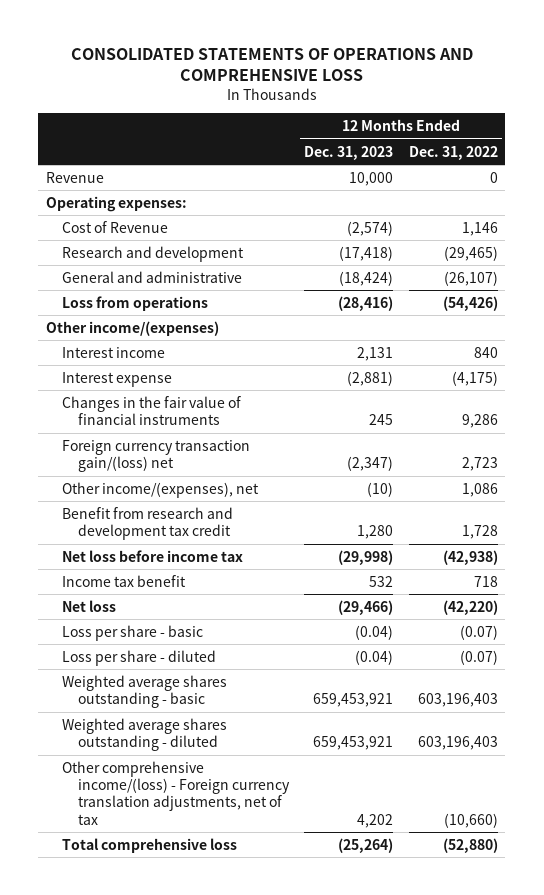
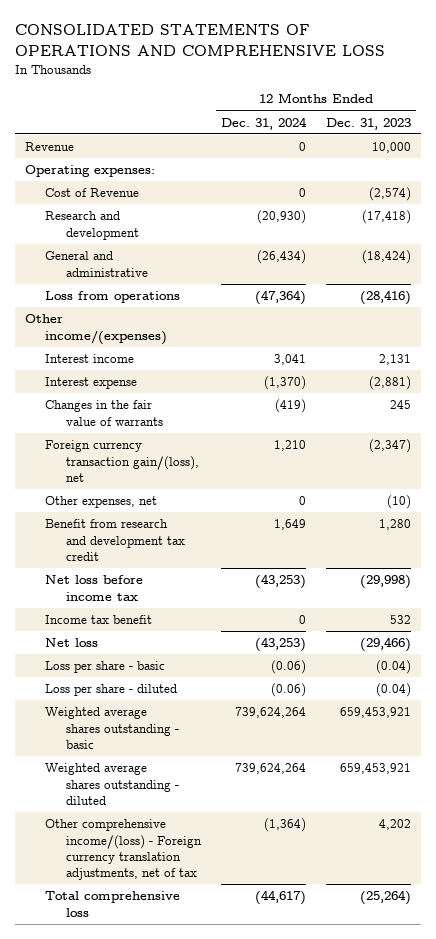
[408,145,498,160] Dec. 31, 2022 -> none
none -> [221,116,308,130] Dec. 31, 2024
[61,395,241,426] Changes in the fair value of financial instruments -> [45,400,164,426] Changes in the fair value of warrants
[61,439,250,473] Foreign currency transaction gain/(loss) net -> [45,440,200,482] Foreign currency transaction gain/(loss), net
[61,481,259,498] Other income/(expenses), net -> [45,496,158,509] Other expenses, net

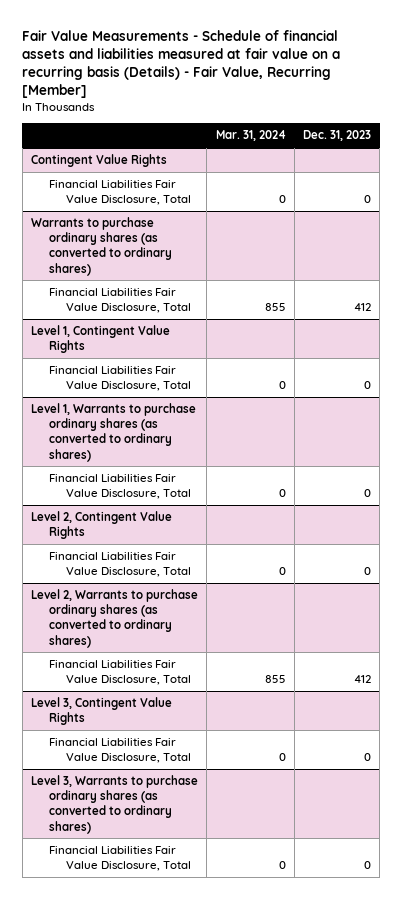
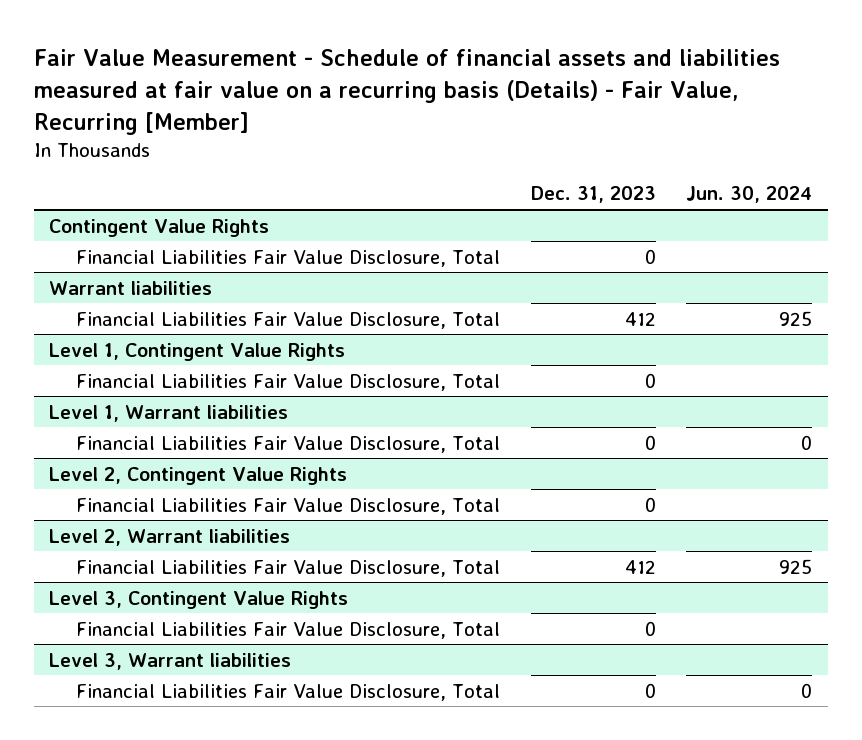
[22,29,341,99] Fair Value Measurements - Schedule of financial assets and liabilities measured at fair value on a recurring basis (Details) - Fair Value, Recurring [Member] -> [33,48,780,135] Fair Value Measurement - Schedule of financial assets and liabilities measured at fair value on a recurring basis (Details) - Fair Value, Recurring [Member]
[215,130,286,142] Mar. 31, 2024 -> none
none -> [686,186,813,204] Jun. 30, 2024
[31,217,172,276] Warrants to purchase ordinary shares (as converted to ordinary shares) -> [49,280,213,295] Warrant liabilities
[31,403,197,462] Level 1, Warrants to purchase ordinary shares (as converted to ordinary shares) -> none
none -> [49,404,289,422] Level 1, Warrant liabilities
[31,589,199,648] Level 2, Warrants to purchase ordinary shares (as converted to ordinary shares) -> none
none -> [49,528,291,546] Level 2, Warrant liabilities
[31,775,199,834] Level 3, Warrants to purchase ordinary shares (as converted to ordinary shares) -> none
none -> [49,652,292,670] Level 3, Warrant liabilities

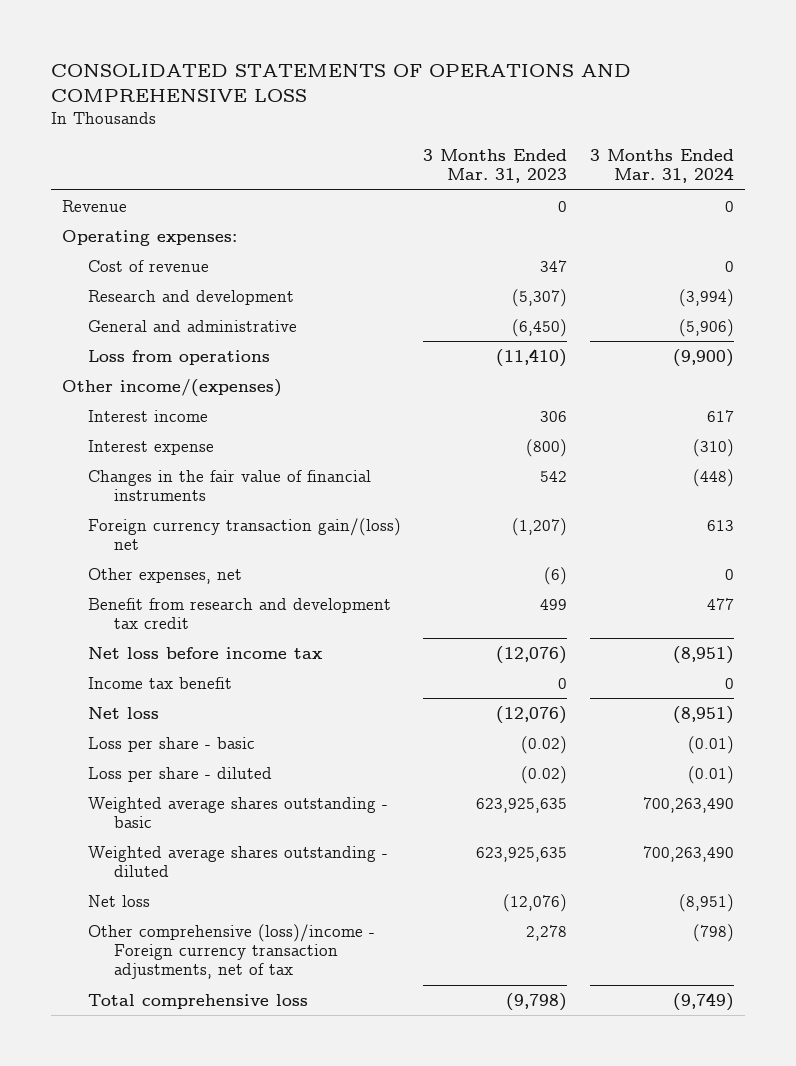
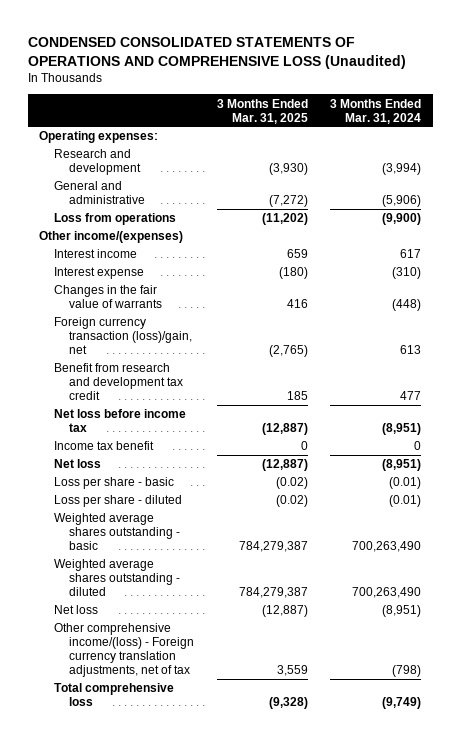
[51,63,632,103] CONSOLIDATED STATEMENTS OF OPERATIONS AND COMPREHENSIVE LOSS -> [28,36,407,69] CONDENSED CONSOLIDATED STATEMENTS OF OPERATIONS AND COMPREHENSIVE LOSS (Unaudited)
[423,149,568,184] 3 Months Ended Mar. 31, 2023 -> none
none -> [216,98,308,124] 3 Months Ended Mar. 31, 2025
[62,199,128,212] Revenue -> none
[88,259,210,272] Cost of revenue -> none
[88,567,243,584] Other expenses, net -> none
[88,469,372,501] Changes in the fair value of financial instruments -> [54,285,163,309] Changes in the fair value of warrants
[88,517,402,550] Foreign currency transaction gain/(loss) net -> [54,317,193,355] Foreign currency transaction (loss)/gain, net
[88,923,376,980] Other comprehensive (loss)/income - Foreign currency transaction adjustments, net of tax -> [54,623,195,678] Other comprehensive income/(loss) - Foreign currency translation adjustments, net of tax

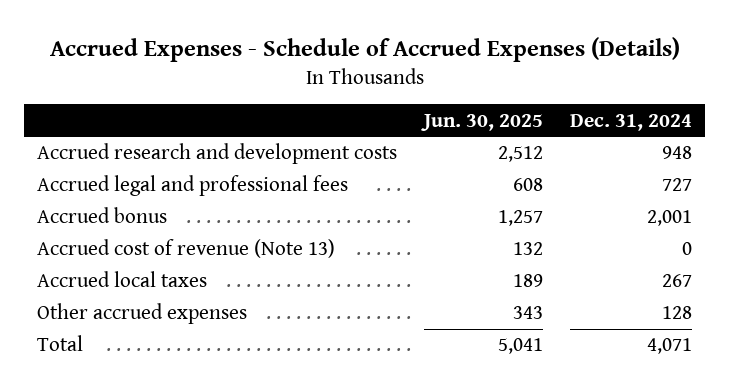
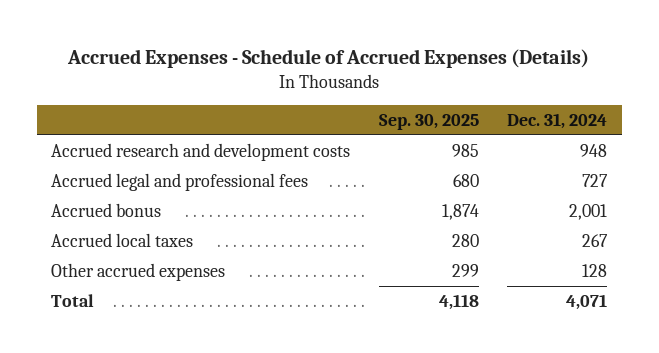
[421,113,544,131] Jun. 30, 2025 -> none
none -> [378,113,479,130] Sep. 30, 2025
[37,239,336,259] Accrued cost of revenue (Note 13) -> none

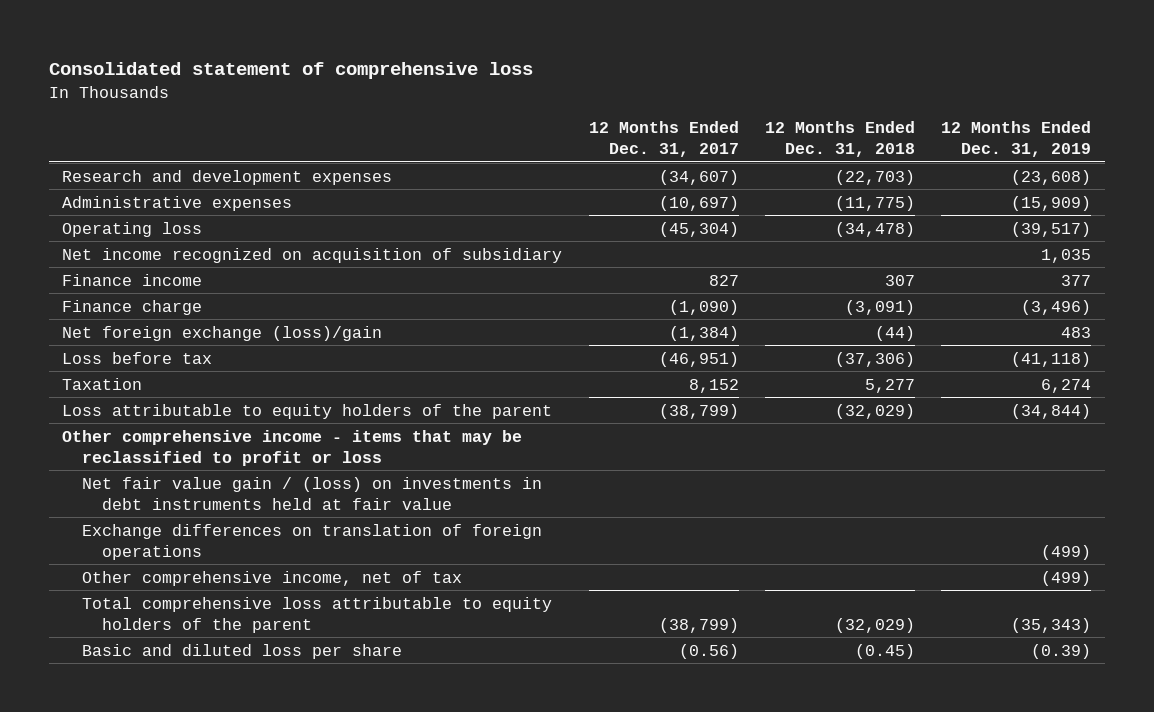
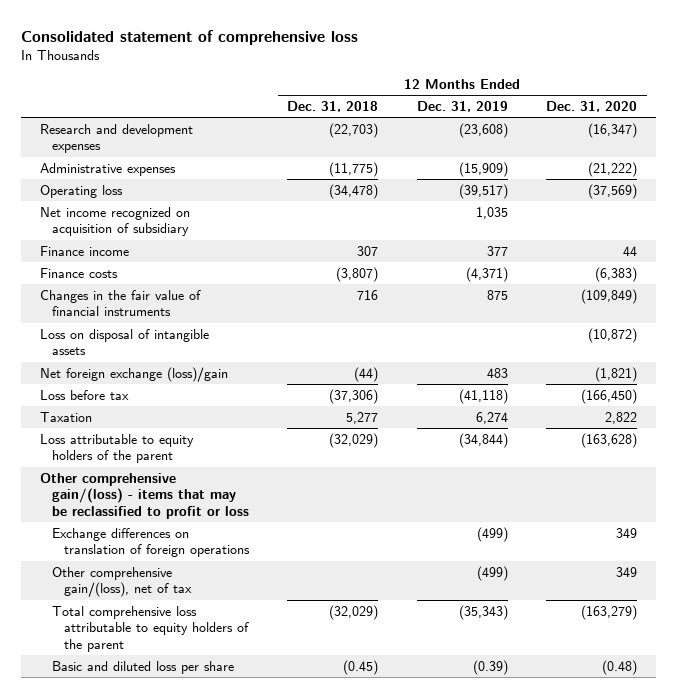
[588,121,739,157] 12 Months Ended Dec. 31, 2017 -> none
none -> [546,101,638,113] Dec. 31, 2020
[62,299,203,315] Finance charge -> [40,267,119,278] Finance costs
[845,299,916,315] (3,091) -> [336,266,379,282] (3,807)
[1021,299,1092,315] (3,496) -> [465,266,508,282] (4,371)
none -> [40,289,202,317] Changes in the fair value of financial instruments
none -> [40,328,210,356] Loss on disposal of intangible assets
[82,476,543,510] Net fair value gain / (loss) on investments in debt instruments held at fair value -> none
[62,429,523,466] Other comprehensive income - items that may be reclassified to profit or loss -> [40,472,249,520] Other comprehensive gain/(loss) - items that may be reclassified to profit or loss
[82,570,463,586] Other comprehensive income, net of tax -> [51,566,192,598] Other comprehensive gain/(loss), net of tax

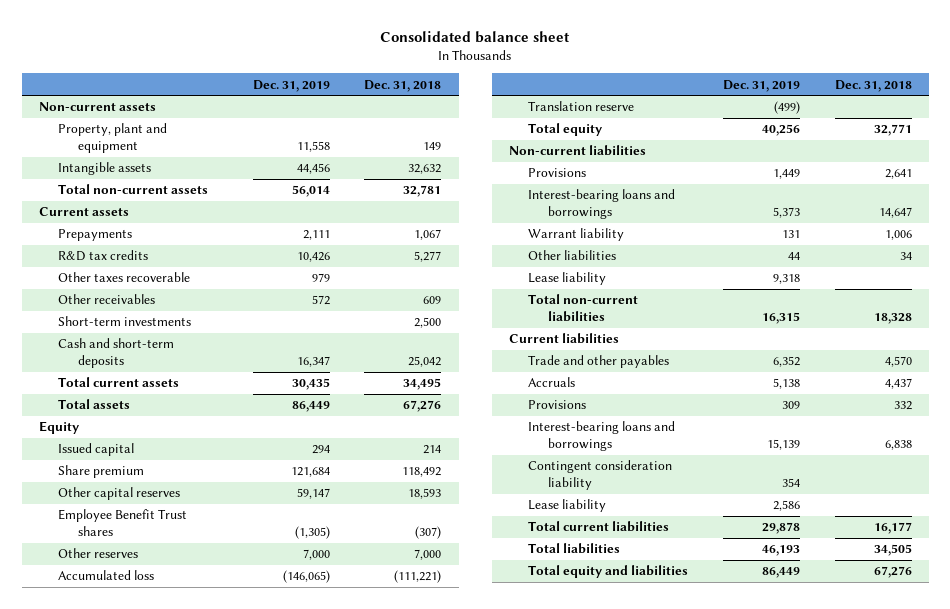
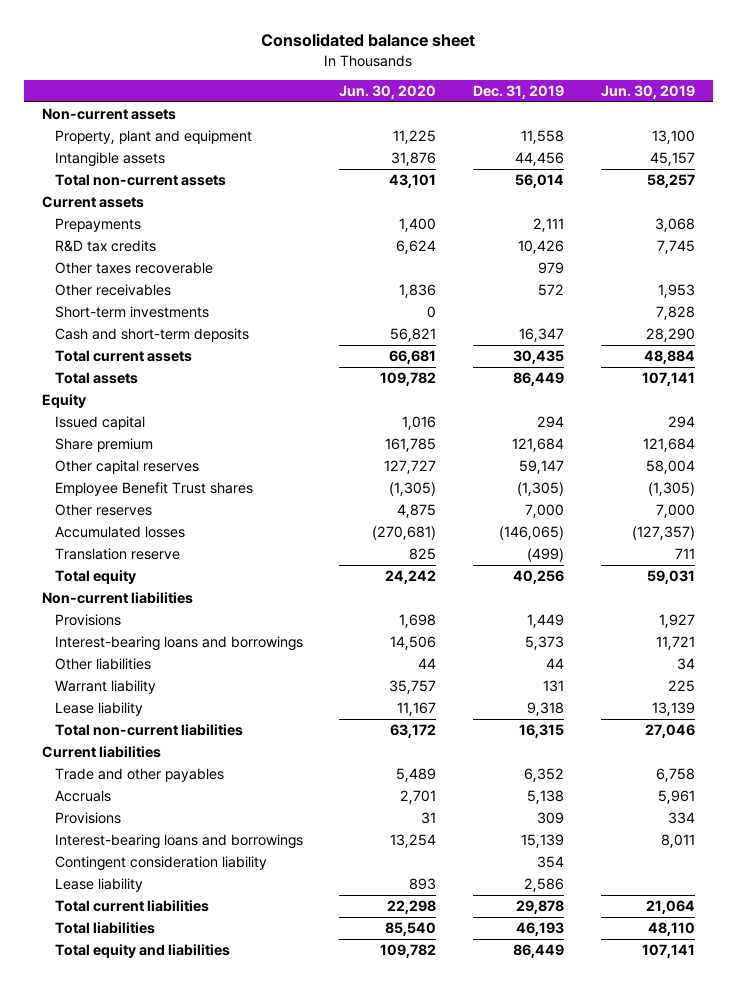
[364,79,442,92] Dec. 31, 2018 -> none
none -> [339,85,437,100] Jun. 30, 2020
none -> [600,85,695,100] Jun. 30, 2019
[58,570,155,581] Accumulated loss -> [54,526,185,539] Accumulated losses
[528,228,625,242] Warrant liability -> [54,680,156,695] Warrant liability

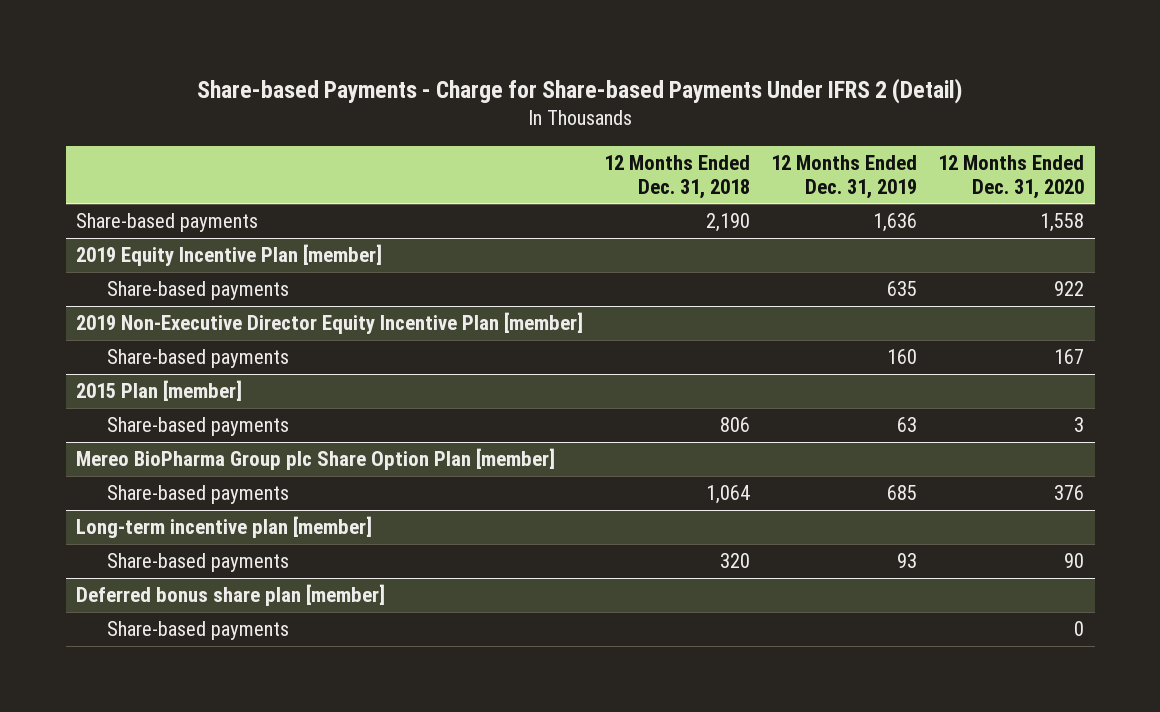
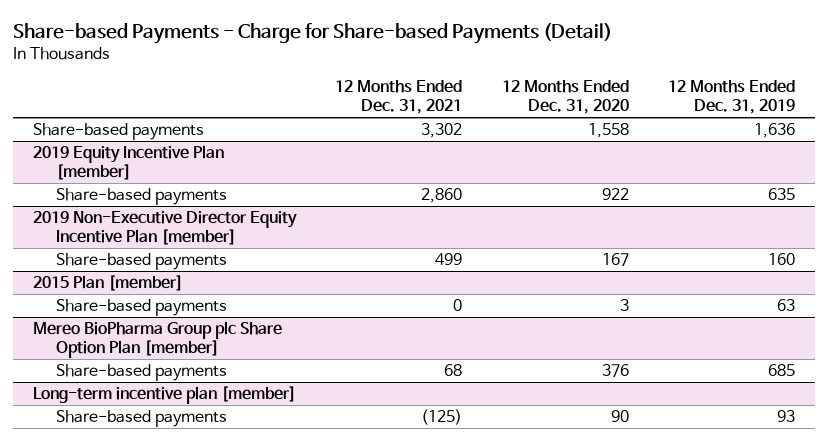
[197,77,963,104] Share-based Payments - Charge for Share-based Payments Under IFRS 2 (Detail) -> [13,22,613,44] Share-based Payments - Charge for Share-based Payments (Detail)
[604,154,751,199] 12 Months Ended Dec. 31, 2018 -> none
none -> [335,80,463,115] 12 Months Ended Dec. 31, 2021
[76,584,386,607] Deferred bonus share plan [member] -> none
[106,621,289,641] Share-based payments -> none

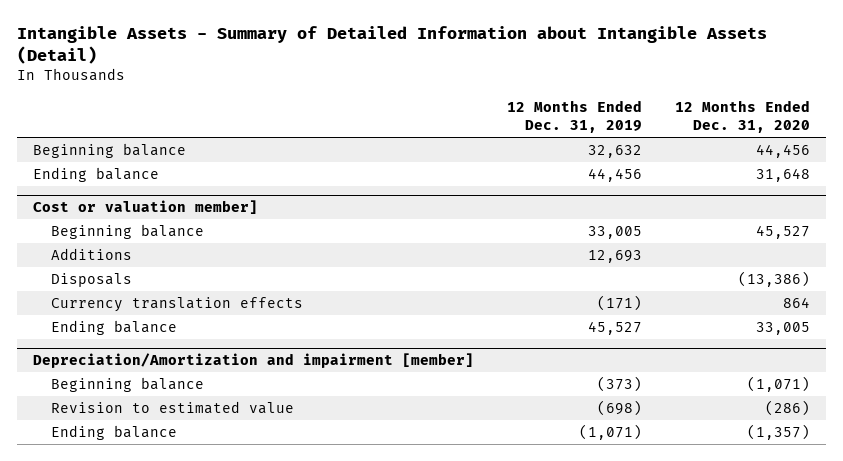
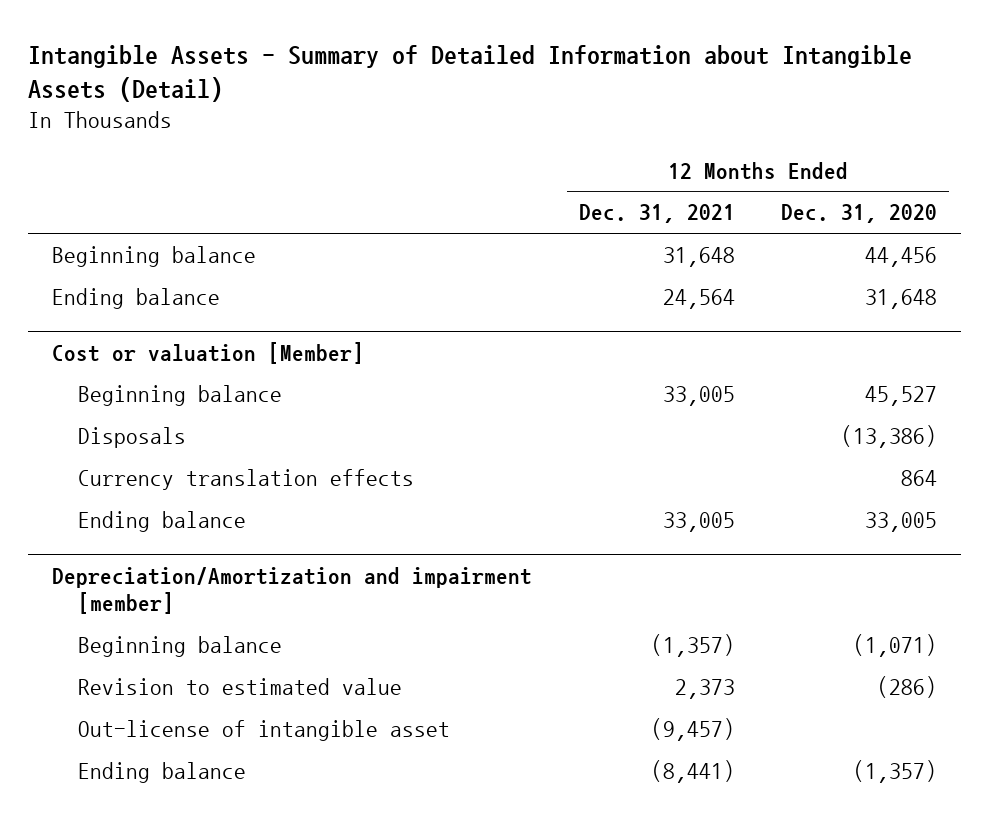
[507,99,643,133] 12 Months Ended Dec. 31, 2019 -> none
none -> [578,204,735,224] Dec. 31, 2021
[33,200,259,215] Cost or valuation member] -> [51,341,364,364] Cost or valuation [Member]
[51,248,133,261] Additions -> none
none -> [78,719,451,741] Out-license of intangible asset

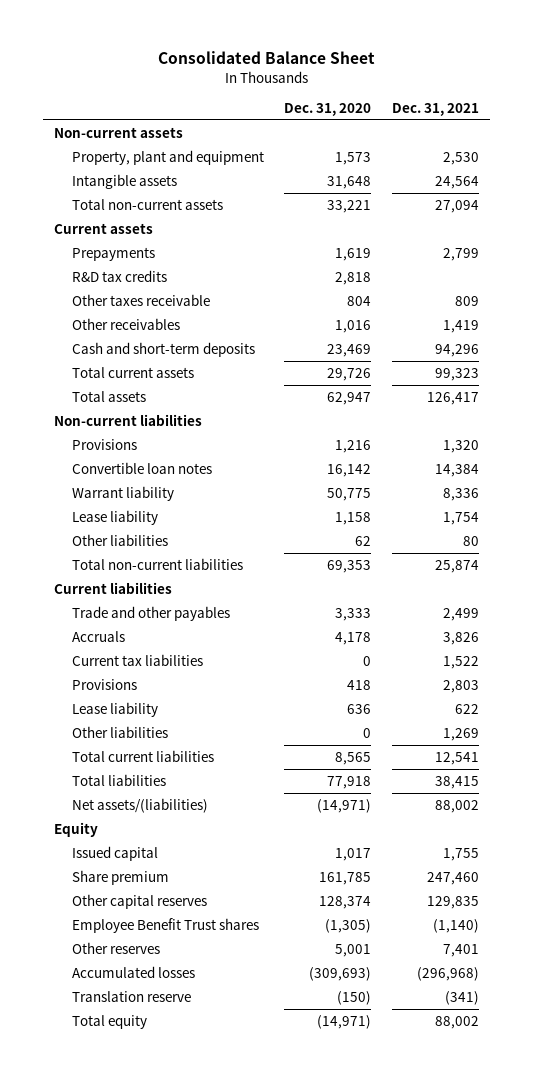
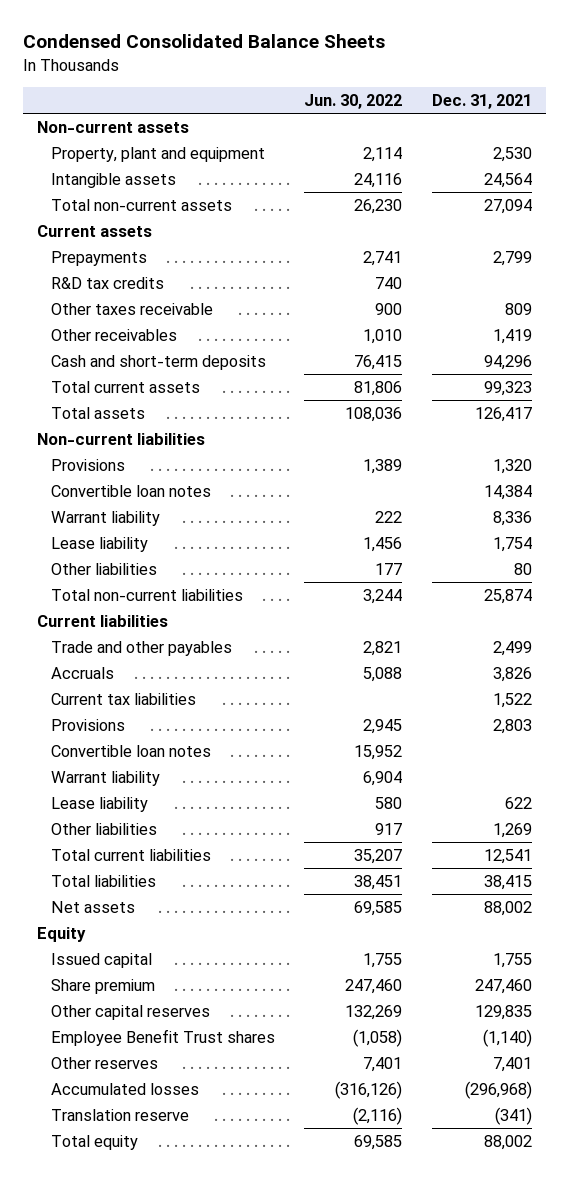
[157,51,375,65] Consolidated Balance Sheet -> [22,34,385,49] Condensed Consolidated Balance Sheets
[284,103,372,117] Dec. 31, 2020 -> none
none -> [304,94,403,110] Jun. 30, 2022
none -> [51,744,212,757] Convertible loan notes
none -> [51,770,161,786] Warrant liability
[71,797,208,813] Net assets/(liabilities) -> [51,900,136,913] Net assets

